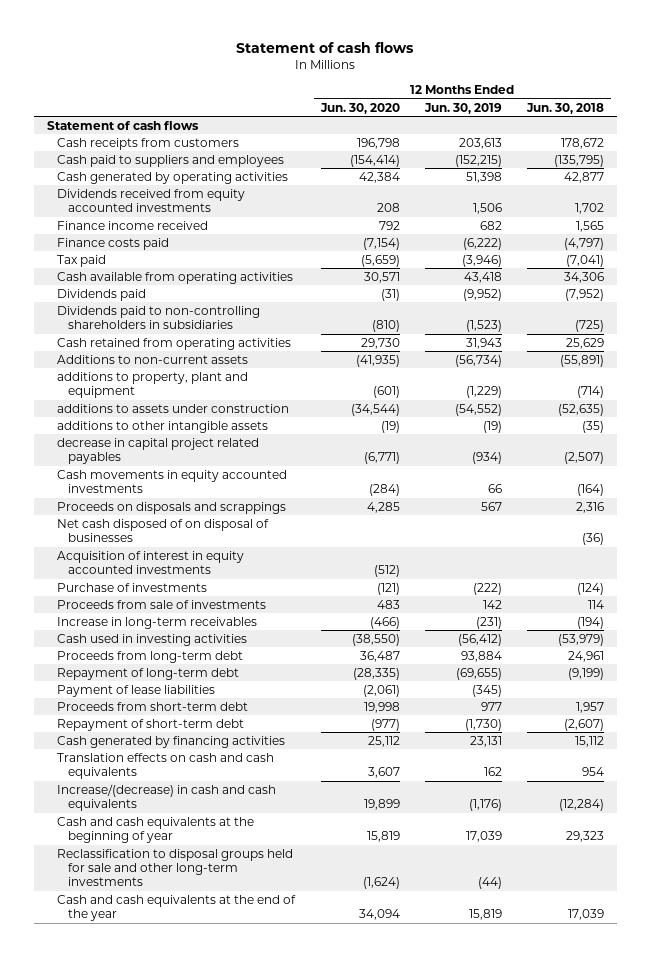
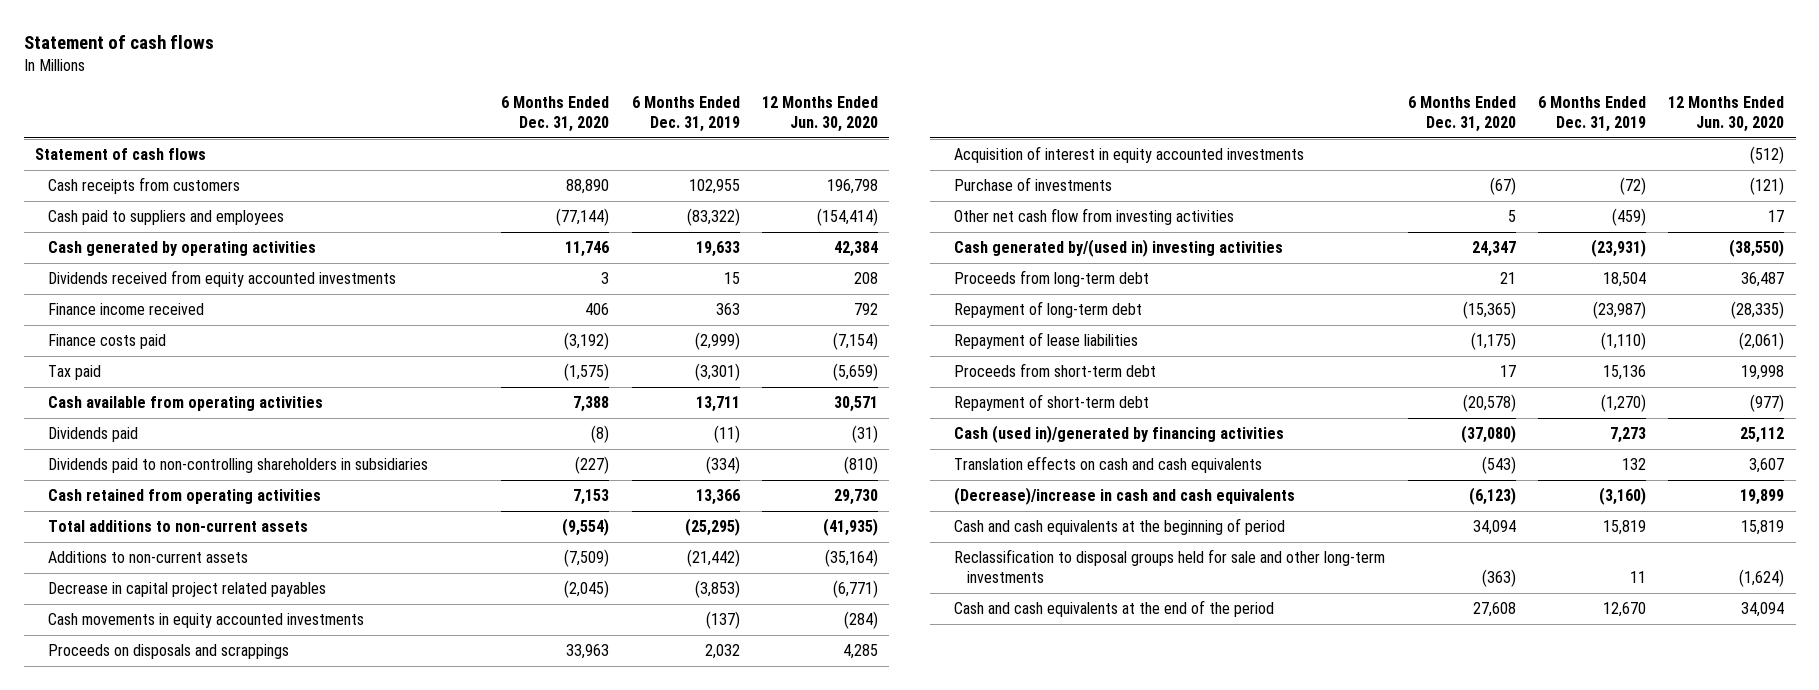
[423,102,502,114] Jun. 30, 2019 -> none
[526,102,605,114] Jun. 30, 2018 -> none
none -> [501,95,610,133] 6 Months Ended Dec. 31, 2020
none -> [631,95,740,133] 6 Months Ended Dec. 31, 2019
[57,371,249,398] additions to property, plant and equipment -> none
[57,403,290,413] additions to assets under construction -> none
[57,420,269,433] additions to other intangible assets -> none
none -> [47,520,308,533] Total additions to non-current assets
[355,354,400,367] (41,935) -> [825,549,879,568] (35,164)
[57,437,260,464] decrease in capital project related payables -> [47,582,326,598] Decrease in capital project related payables
[57,518,270,542] Net cash disposed of on disposal of businesses -> none
[57,599,267,609] Proceeds from sale of investments -> none
[57,616,258,629] Increase in long-term receivables -> none
none -> [954,208,1235,226] Other net cash flow from investing activities
[57,633,248,646] Cash used in investing activities -> [954,239,1284,258] Cash generated by/(used in) investing activities
[57,684,216,697] Payment of lease liabilities -> [954,332,1139,350] Repayment of lease liabilities
[57,735,286,748] Cash generated by financing activities -> [954,425,1285,444] Cash (used in)/generated by financing activities
[57,783,277,811] Increase/(decrease) in cash and cash equivalents -> [954,487,1296,506] (Decrease)/increase in cash and cash equivalents
[57,816,255,843] Cash and cash equivalents at the beginning of year -> [954,518,1286,536] Cash and cash equivalents at the beginning of period
[57,894,297,921] Cash and cash equivalents at the end of the year -> [954,600,1275,618] Cash and cash equivalents at the end of the period

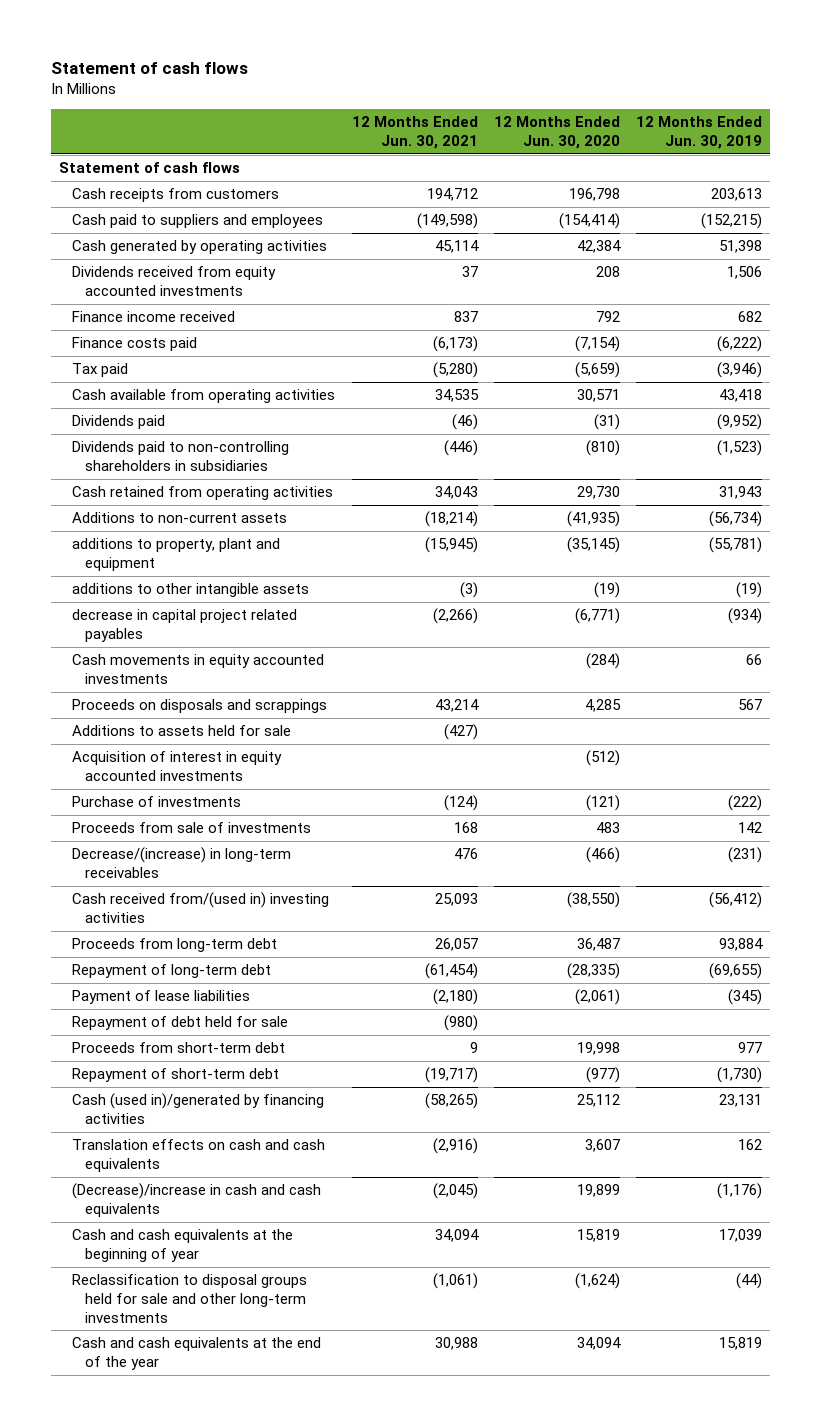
[501,95,610,133] 6 Months Ended Dec. 31, 2020 -> none
[631,95,740,133] 6 Months Ended Dec. 31, 2019 -> none
none -> [351,116,478,150] 12 Months Ended Jun. 30, 2021
none -> [635,116,762,150] 12 Months Ended Jun. 30, 2019
[47,551,248,564] Additions to non-current assets -> none
[47,520,308,533] Total additions to non-current assets -> [72,512,288,524] Additions to non-current assets
none -> [72,538,281,571] additions to property, plant and equipment
none -> [72,583,310,598] additions to other intangible assets
[47,582,326,598] Decrease in capital project related payables -> [72,609,298,642] decrease in capital project related payables
none -> [72,725,292,737] Additions to assets held for sale
[954,208,1235,226] Other net cash flow from investing activities -> none
none -> [72,822,312,834] Proceeds from sale of investments
none -> [72,847,292,878] Decrease/(increase) in long-term receivables
[954,239,1284,258] Cash generated by/(used in) investing activities -> [72,892,330,923] Cash received from/(used in) investing activities
[954,332,1139,350] Repayment of lease liabilities -> [72,990,251,1005] Payment of lease liabilities
none -> [72,1016,289,1031] Repayment of debt held for sale
[954,518,1286,536] Cash and cash equivalents at the beginning of period -> [72,1229,294,1262] Cash and cash equivalents at the beginning of year
[954,600,1275,618] Cash and cash equivalents at the end of the period -> [72,1337,322,1370] Cash and cash equivalents at the end of the year

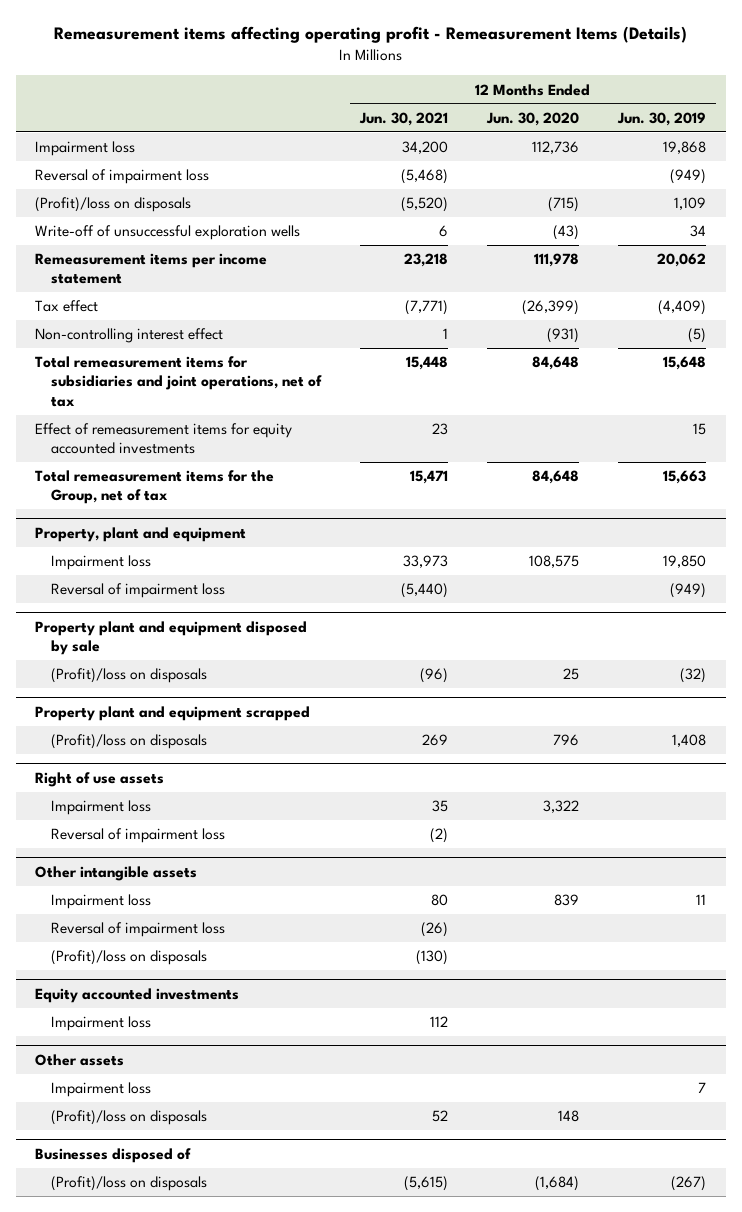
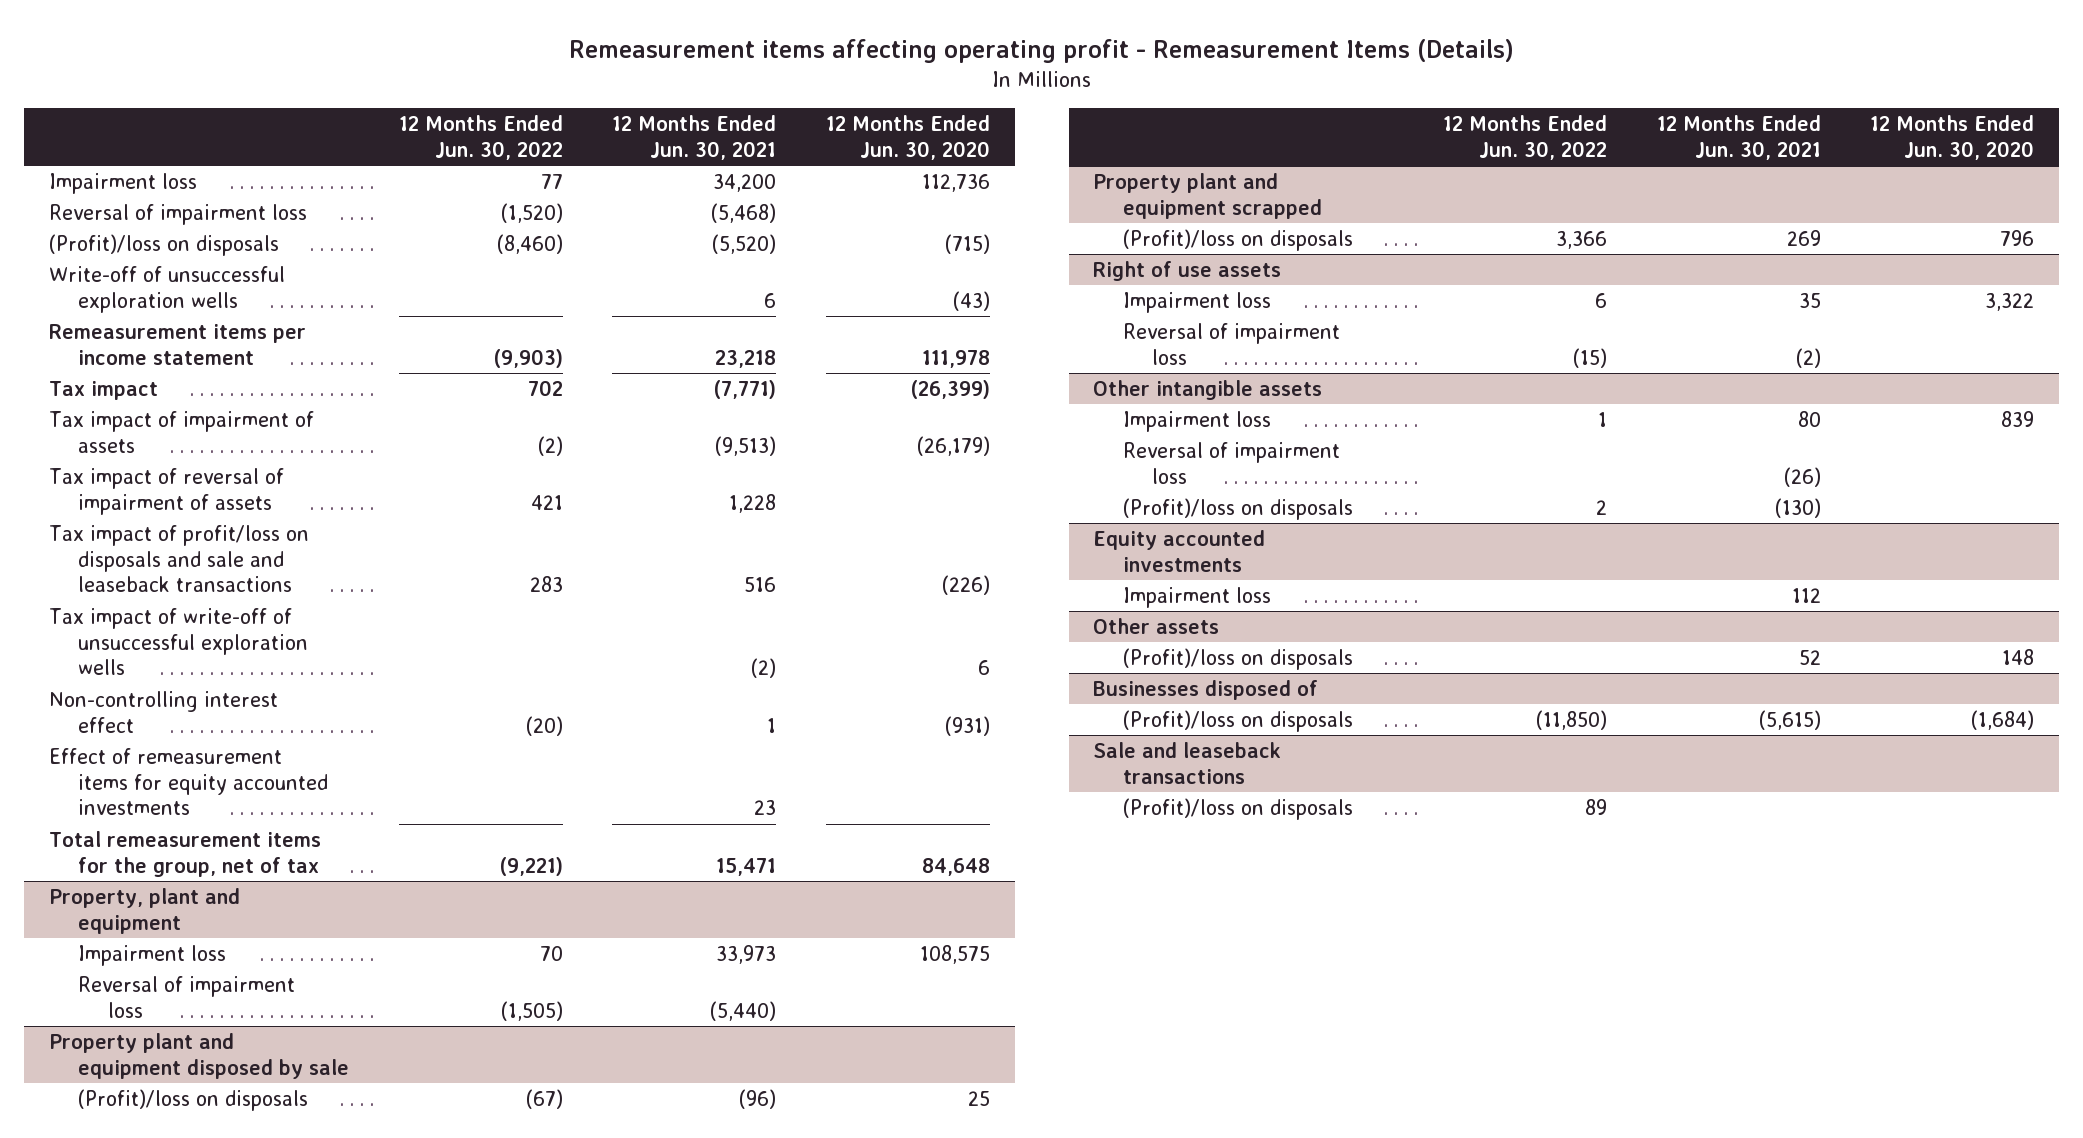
[617,111,707,126] Jun. 30, 2019 -> none
none -> [398,115,563,161] 12 Months Ended Jun. 30, 2022
[35,300,99,313] Tax effect -> [49,381,159,401] Tax impact
none -> [49,411,315,453] Tax impact of impairment of assets
none -> [49,468,285,515] Tax impact of reversal of impairment of assets
none -> [49,525,310,593] Tax impact of profit/loss on disposals and sale and leaseback transactions
none -> [49,608,309,676] Tax impact of write-off of unsuccessful exploration wells
[35,356,322,407] Total remeasurement items for subsidiaries and joint operations, net of tax -> none
[35,470,275,505] Total remeasurement items for the Group, net of tax -> [49,831,322,877] Total remeasurement items for the group, net of tax
[50,1082,151,1098] Impairment loss -> none
none -> [1093,742,1282,784] Sale and leaseback transactions
none -> [1122,798,1353,821] (Profit)/loss on disposals

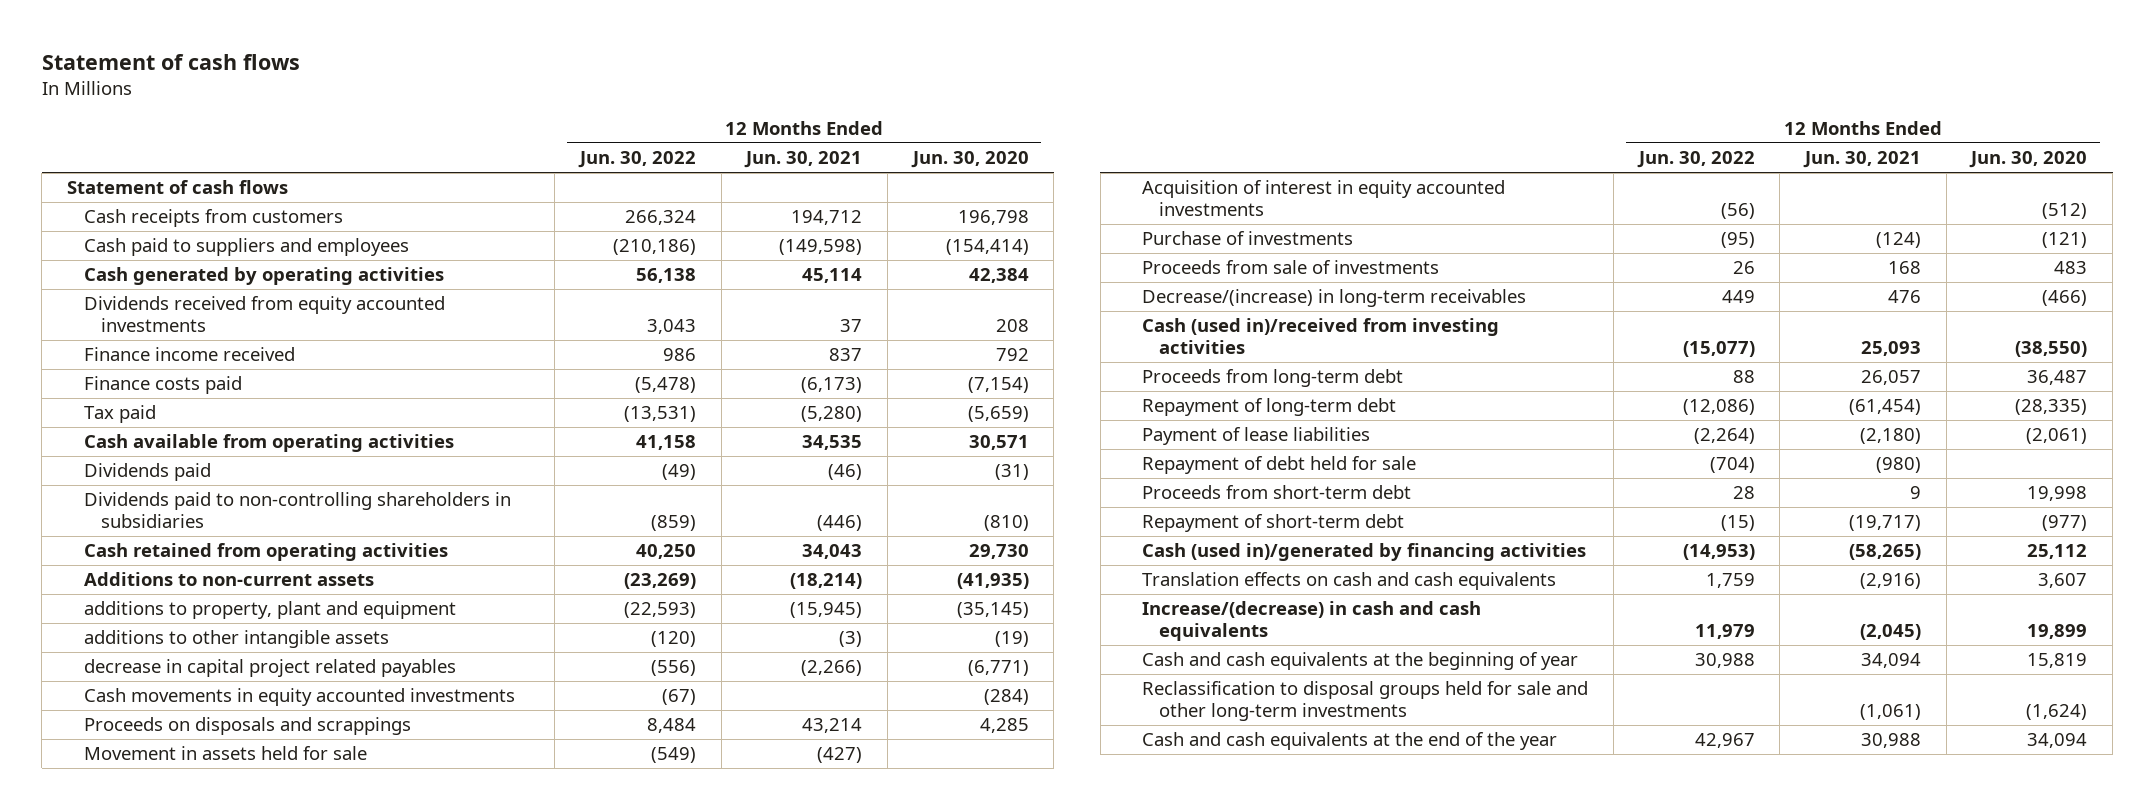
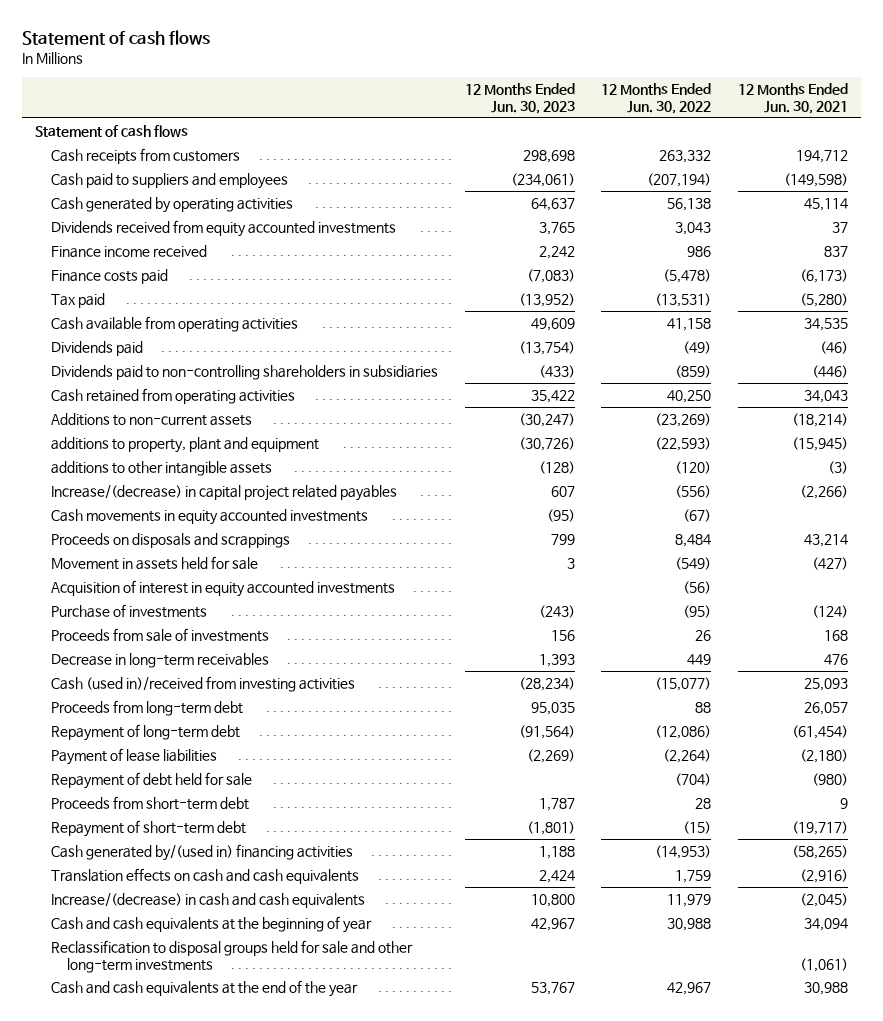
[910,151,1029,169] Jun. 30, 2020 -> none
none -> [464,83,575,115] 12 Months Ended Jun. 30, 2023
[624,210,696,226] 266,324 -> [659,149,712,163] 263,332
[612,239,696,256] (210,186) -> [647,172,712,187] (207,194)
[83,659,456,678] decrease in capital project related payables -> [51,484,398,501] Increase/(decrease) in capital project related payables
[1142,289,1527,308] Decrease/(increase) in long-term receivables -> [51,652,270,668] Decrease in long-term receivables
[1142,543,1587,562] Cash (used in)/generated by financing activities -> [51,843,354,861] Cash generated by/(used in) financing activities

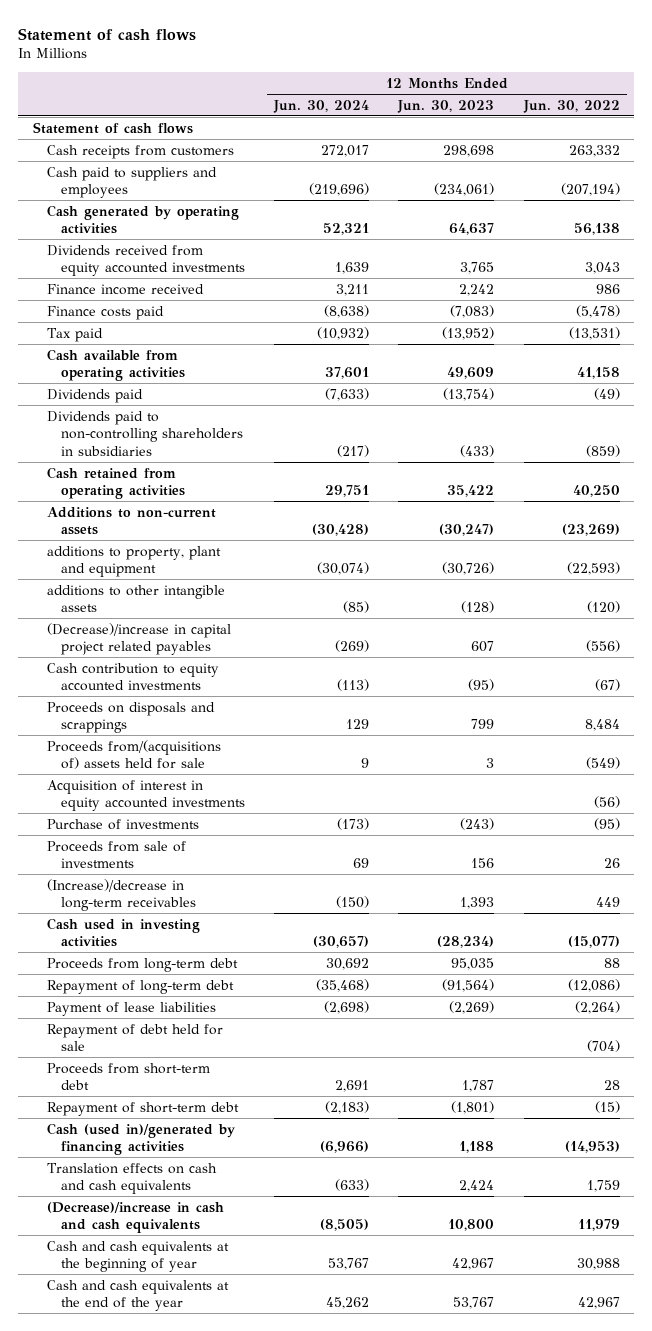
[737,83,848,115] 12 Months Ended Jun. 30, 2021 -> none
none -> [273,99,370,113] Jun. 30, 2024
[51,484,398,501] Increase/(decrease) in capital project related payables -> [46,622,231,656] (Decrease)/increase in capital project related payables
[51,508,369,525] Cash movements in equity accounted investments -> [46,662,219,692] Cash contribution to equity accounted investments
[51,555,259,570] Movement in assets held for sale -> [46,739,221,770] Proceeds from/(acquisitions of) assets held for sale
[51,652,270,668] Decrease in long-term receivables -> [46,878,197,912] (Increase)/decrease in long-term receivables
[51,675,356,692] Cash (used in)/received from investing activities -> [46,917,200,948] Cash used in investing activities
[51,843,354,861] Cash generated by/(used in) financing activities -> [46,1122,235,1156] Cash (used in)/generated by financing activities
[51,892,366,908] Increase/(decrease) in cash and cash equivalents -> [46,1201,224,1234] (Decrease)/increase in cash and cash equivalents
[51,939,414,973] Reclassification to disposal groups held for sale and other long-term investments -> none

